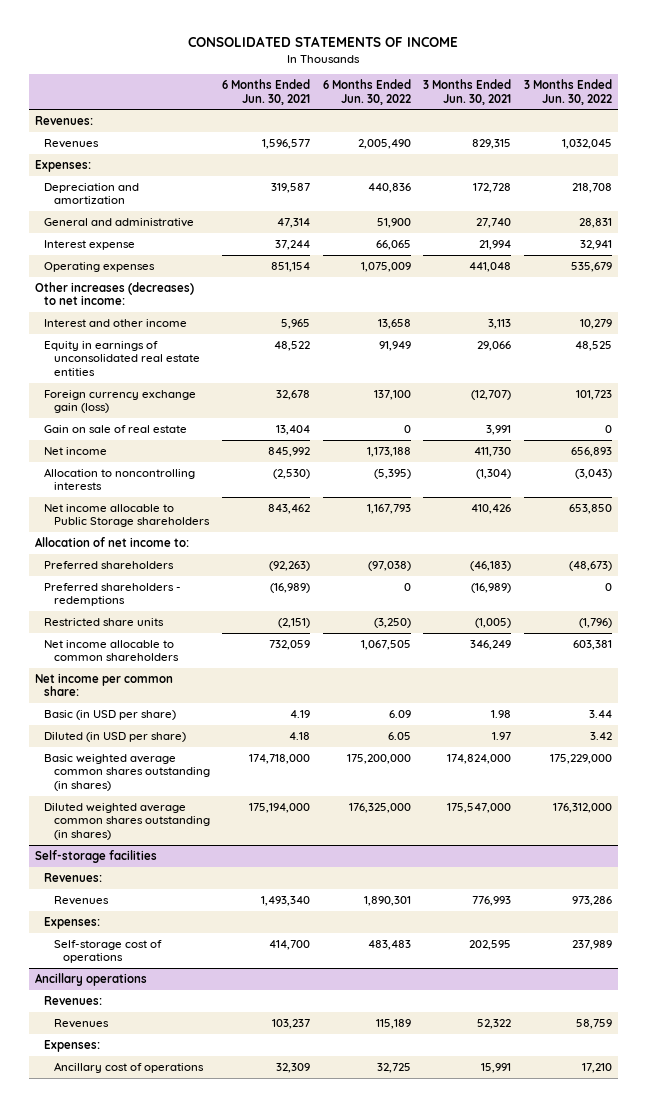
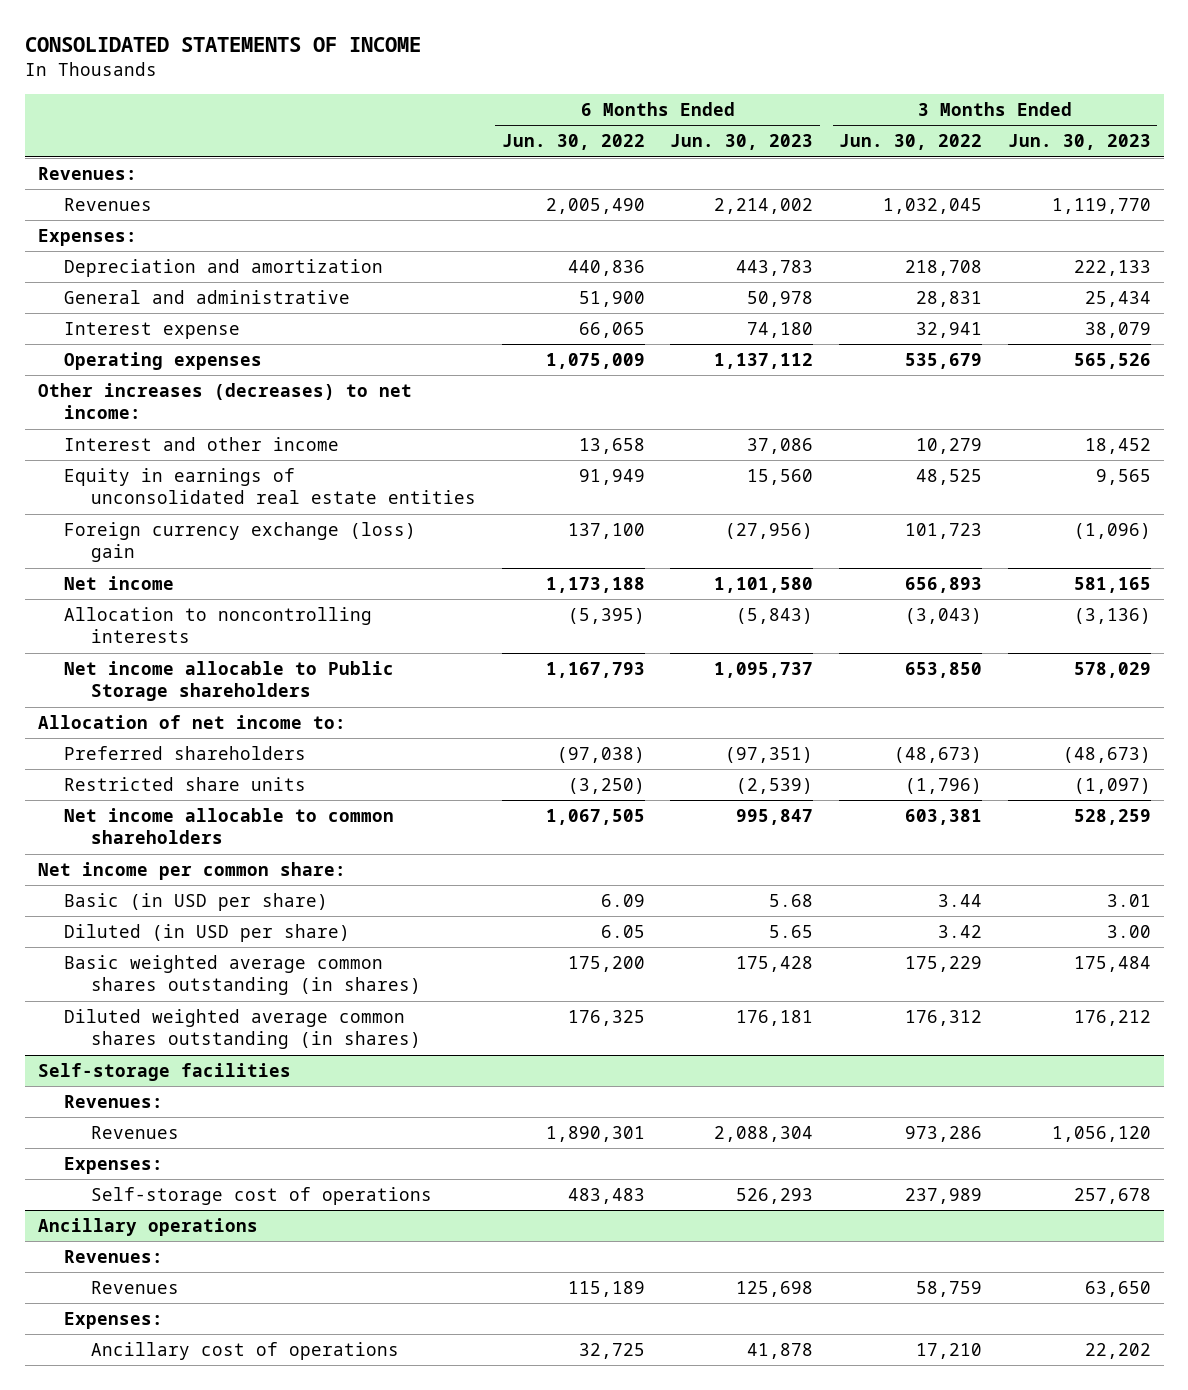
[222,79,311,105] 6 Months Ended Jun. 30, 2021 -> none
[423,79,512,105] 3 Months Ended Jun. 30, 2021 -> none
none -> [670,134,814,151] Jun. 30, 2023
none -> [1007,134,1151,151] Jun. 30, 2023
[44,424,188,433] Gain on sale of real estate -> none
[44,389,197,414] Foreign currency exchange gain (loss) -> [64,522,417,563] Foreign currency exchange (loss) gain
[44,582,182,607] Preferred shareholders - redemptions -> none
[346,753,411,764] 175,200,000 -> [567,956,645,973] 175,200
[549,753,612,764] 175,229,000 -> [905,956,983,973] 175,229
[348,802,411,813] 176,325,000 -> [567,1010,645,1027] 176,325
[552,802,612,813] 176,312,000 -> [905,1010,983,1027] 176,312

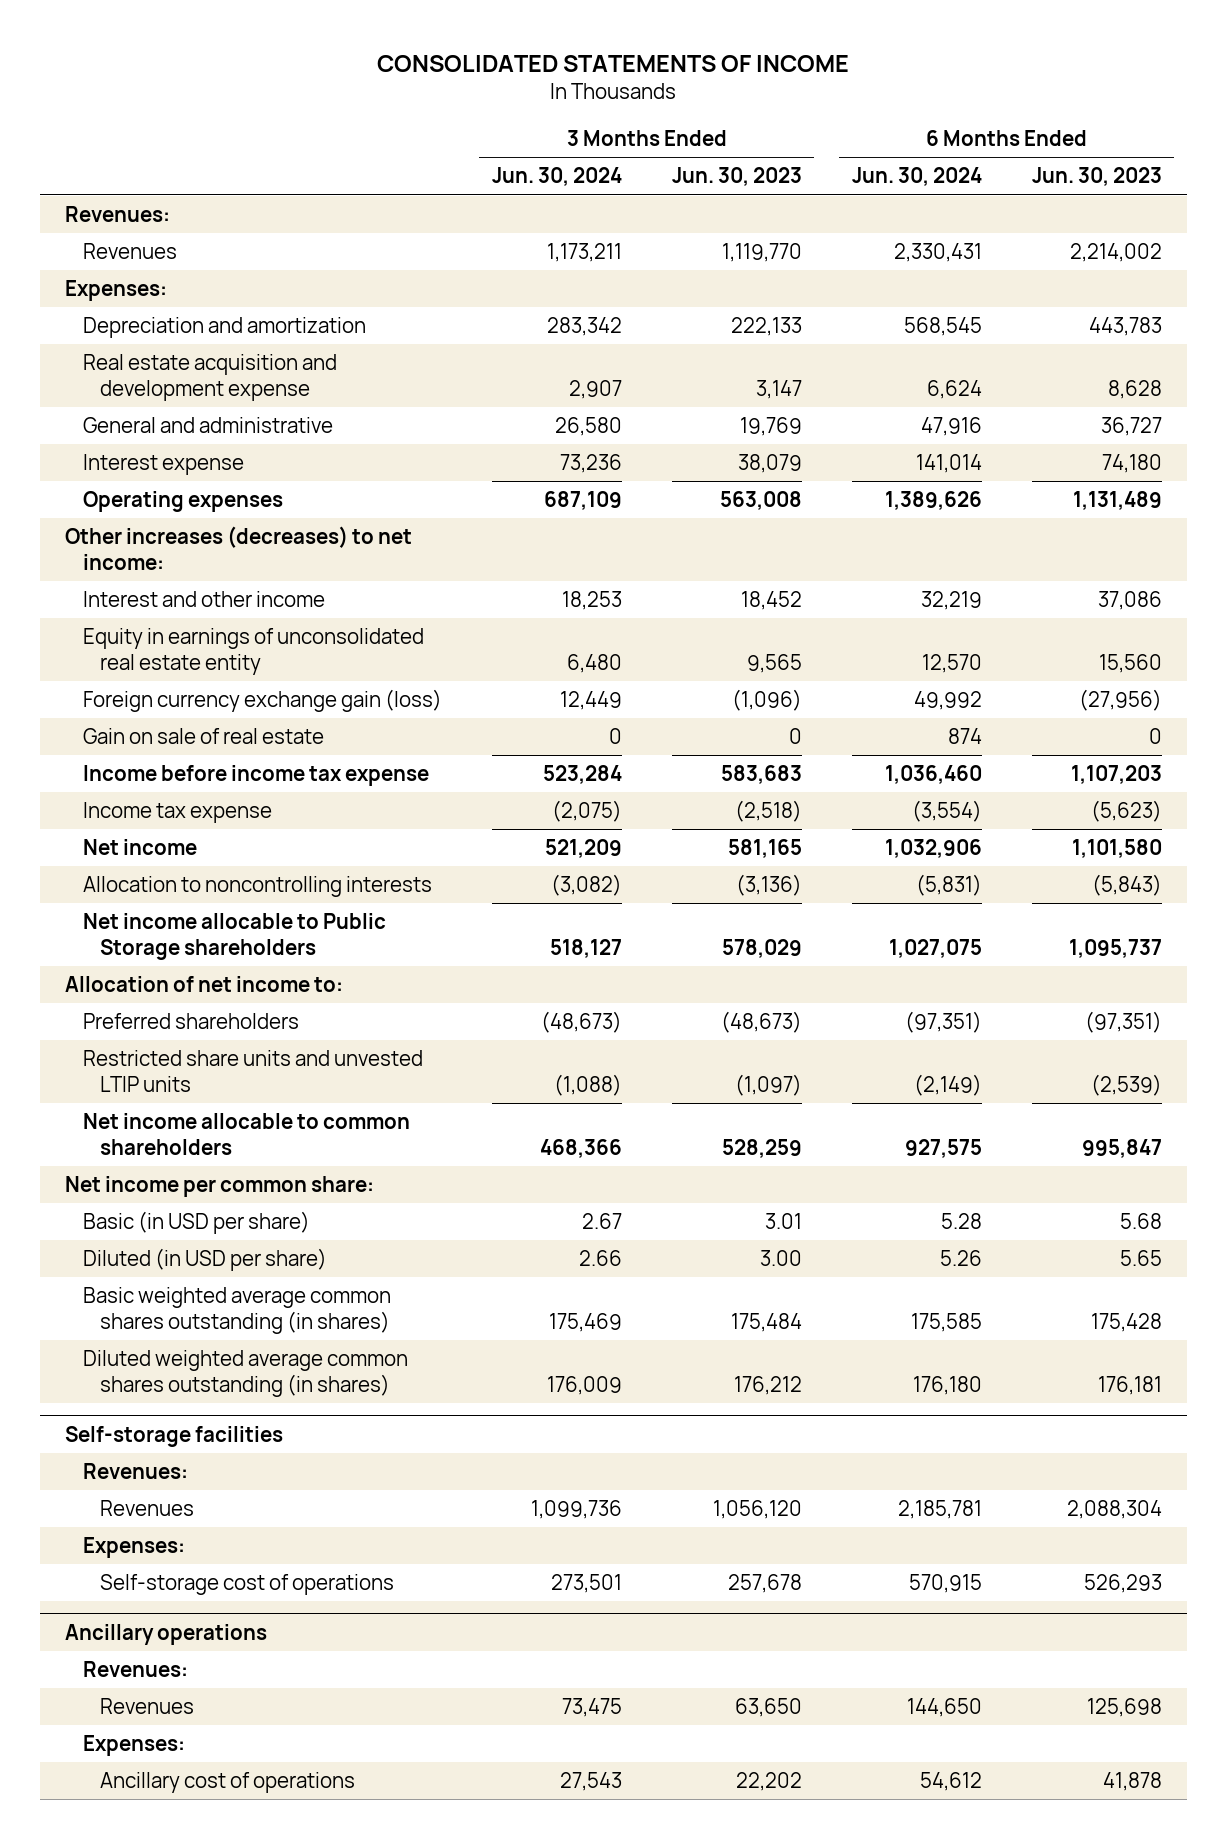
[501,134,645,151] Jun. 30, 2022 -> none
[839,134,983,151] Jun. 30, 2022 -> none
none -> [491,167,622,187] Jun. 30, 2024
none -> [851,167,982,187] Jun. 30, 2024
none -> [82,354,337,402] Real estate acquisition and development expense
[747,291,814,308] 50,978 -> [1100,417,1162,437] 36,727
[1084,291,1151,308] 25,434 -> [739,417,802,437] 19,769
[714,353,814,370] 1,137,112 -> [1072,491,1162,511] 1,131,489
[1073,353,1151,370] 565,526 -> [719,491,802,511] 563,008
[64,468,477,505] Equity in earnings of unconsolidated real estate entities -> [82,628,424,676] Equity in earnings of unconsolidated real estate entity
[64,522,417,563] Foreign currency exchange (loss) gain -> [82,689,442,713] Foreign currency exchange gain (loss)
none -> [82,728,324,745] Gain on sale of real estate
none -> [82,765,429,787] Income before income tax expense
none -> [82,802,272,824] Income tax expense
[64,777,307,792] Restricted share units -> [82,1050,423,1093] Restricted share units and unvested LTIP units

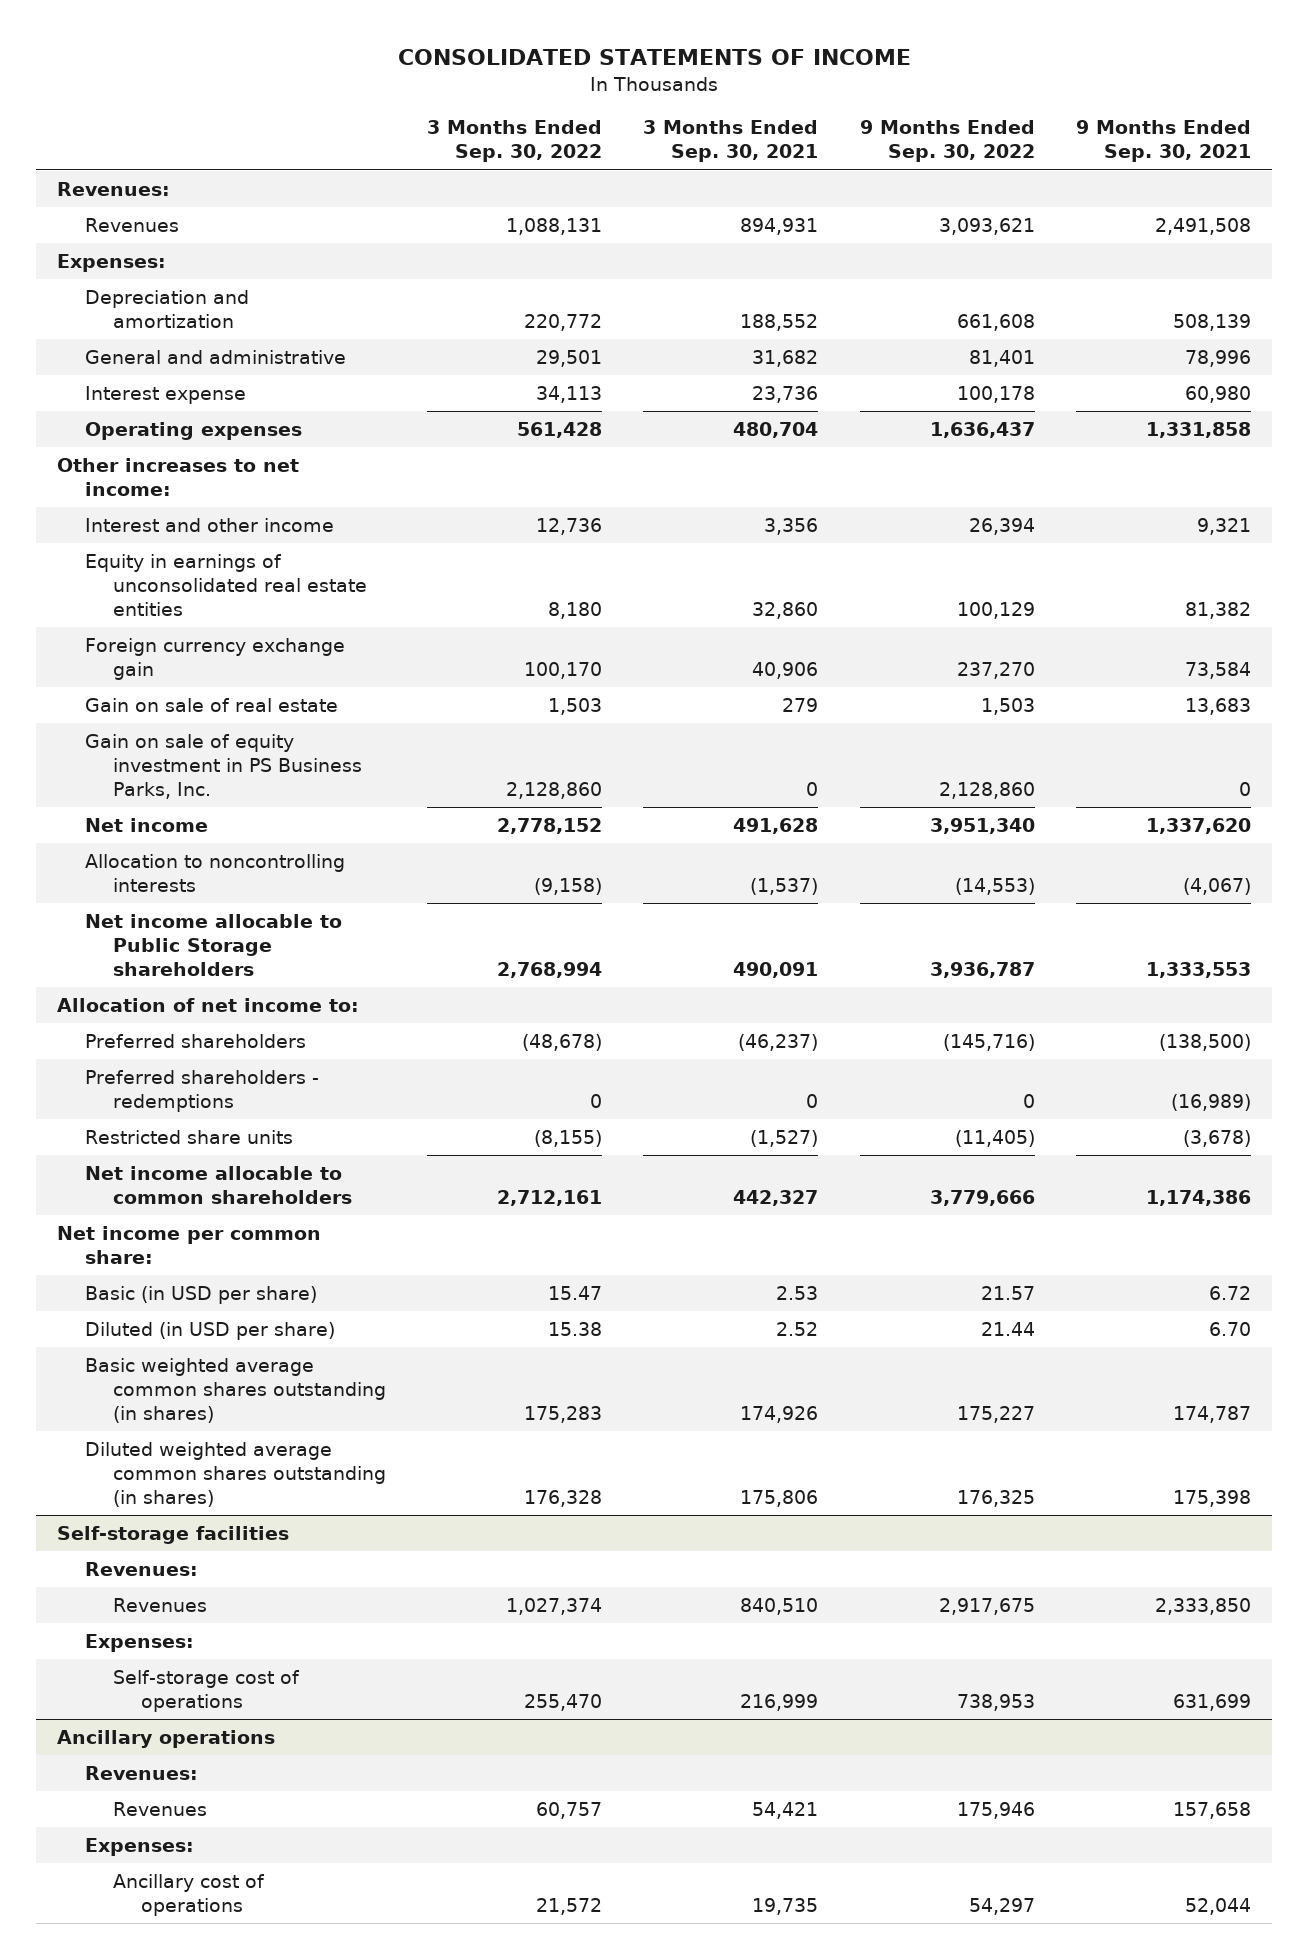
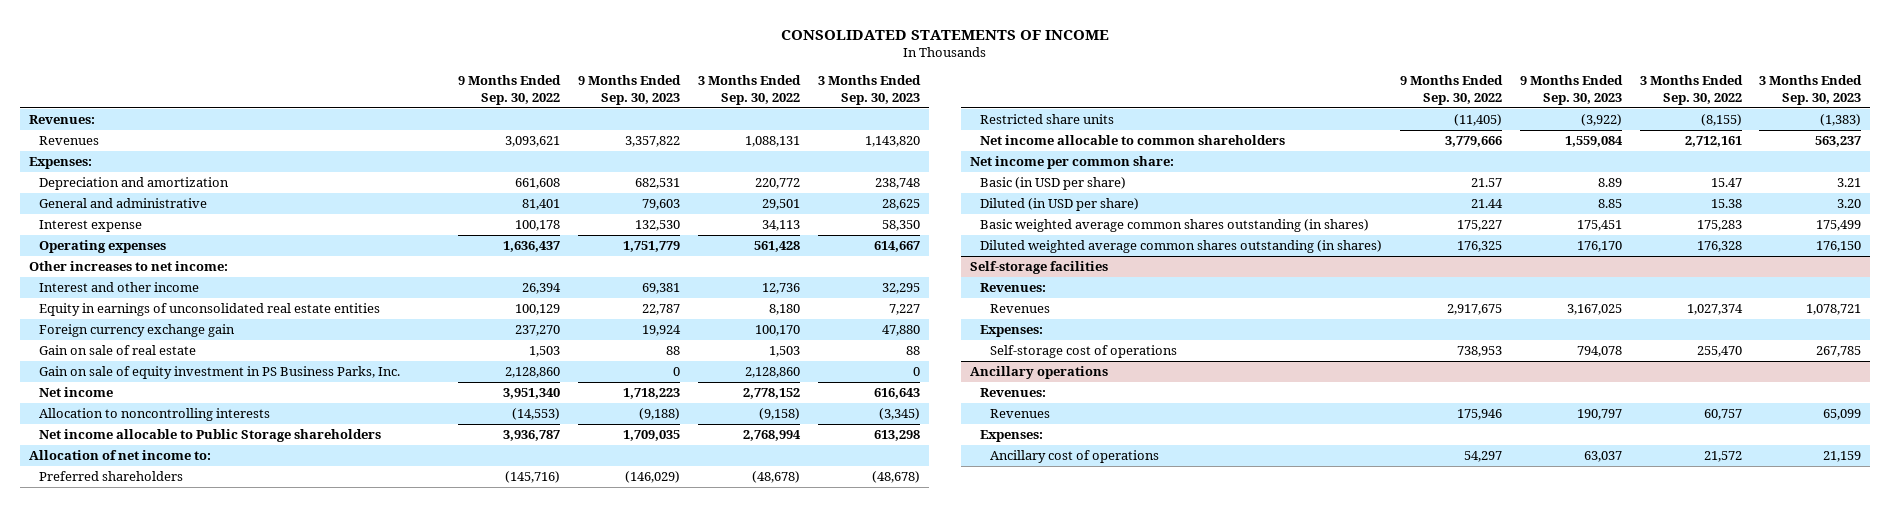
[643,120,819,163] 3 Months Ended Sep. 30, 2021 -> none
[1075,120,1251,163] 9 Months Ended Sep. 30, 2021 -> none
none -> [578,75,682,106] 9 Months Ended Sep. 30, 2023
none -> [817,75,921,106] 3 Months Ended Sep. 30, 2023
[85,1069,320,1112] Preferred shareholders - redemptions -> none

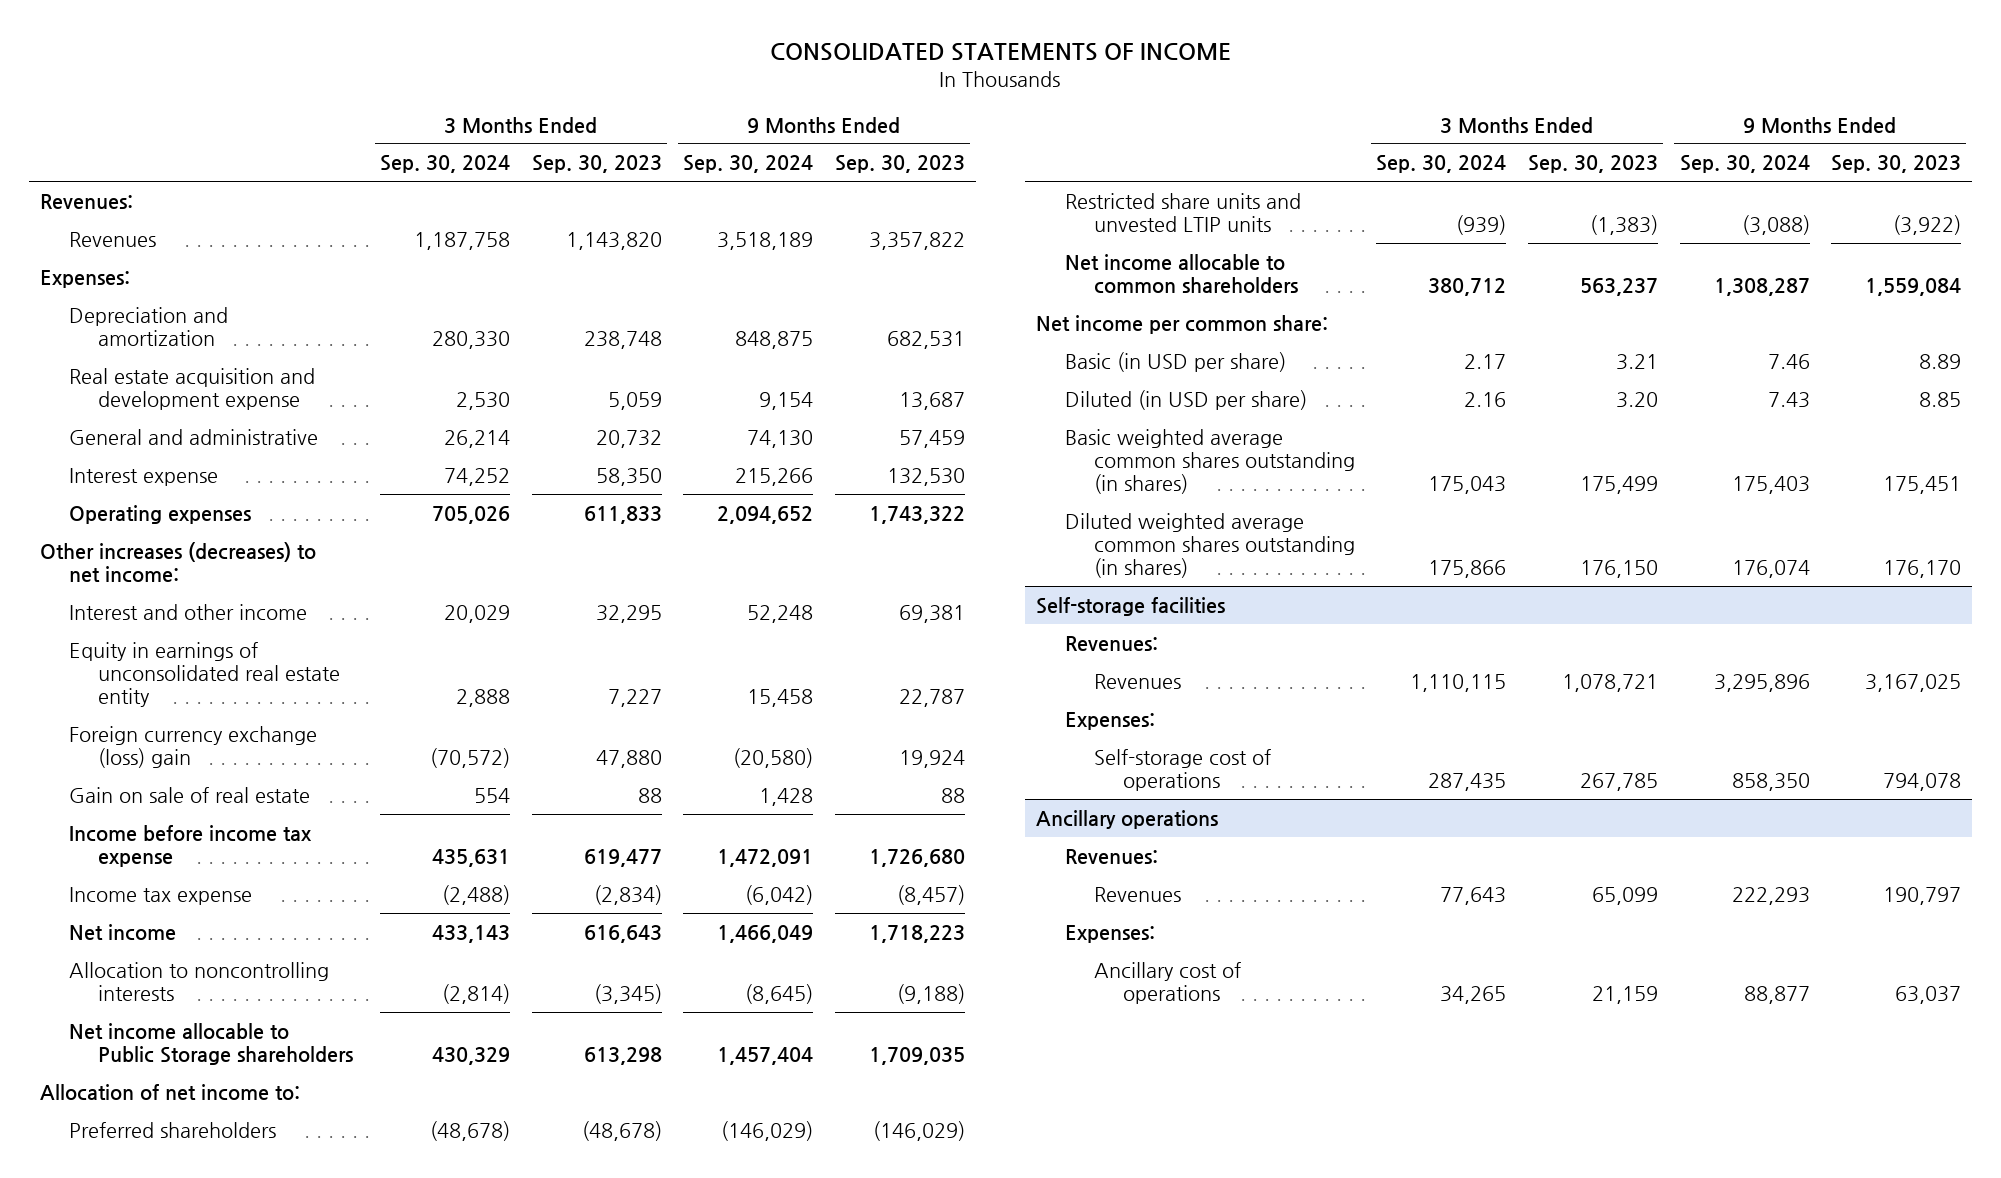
[458,75,562,106] 9 Months Ended Sep. 30, 2022 -> none
[698,75,802,106] 3 Months Ended Sep. 30, 2022 -> none
none -> [380,155,511,174] Sep. 30, 2024
none -> [683,155,814,174] Sep. 30, 2024
none -> [68,367,315,410] Real estate acquisition and development expense
[642,198,681,210] 79,603 -> [898,429,965,448] 57,459
[881,198,920,210] 28,625 -> [595,429,662,448] 20,732
[623,240,681,252] 1,751,779 -> [868,505,965,524] 1,743,322
[873,240,920,252] 614,667 -> [583,505,662,524] 611,833
[28,260,228,271] Other increases to net income: -> [39,541,316,583] Other increases (decreases) to net income:
[38,302,380,316] Equity in earnings of unconsolidated real estate entities -> [68,641,340,708] Equity in earnings of unconsolidated real estate entity
[38,323,235,337] Foreign currency exchange gain -> [68,725,317,768] Foreign currency exchange (loss) gain
[38,365,400,379] Gain on sale of equity investment in PS Business Parks, Inc. -> none
none -> [68,824,312,867] Income before income tax expense
none -> [68,886,252,905] Income tax expense
[980,113,1115,124] Restricted share units -> [1064,192,1301,232] Restricted share units and unvested LTIP units

